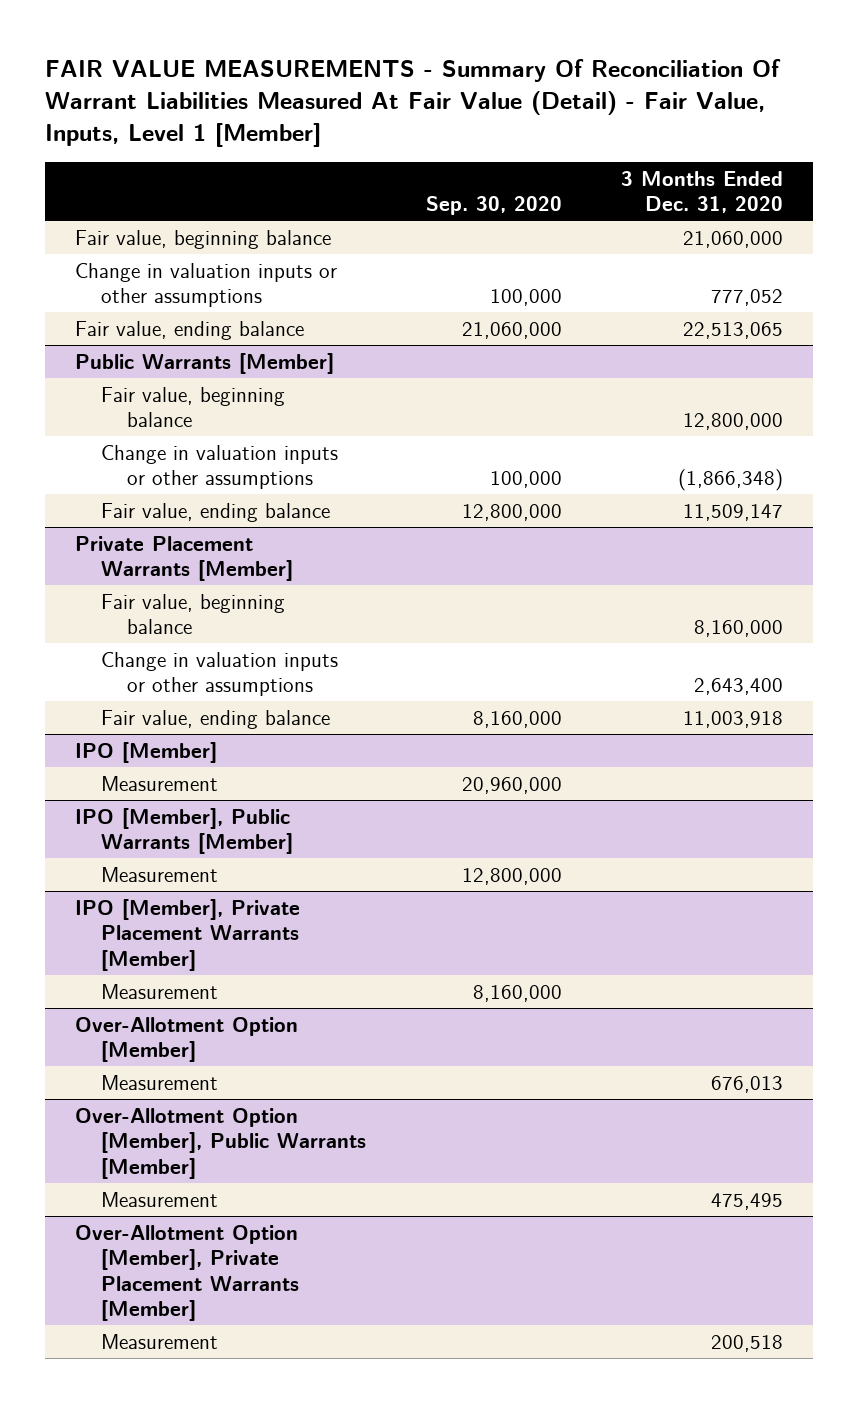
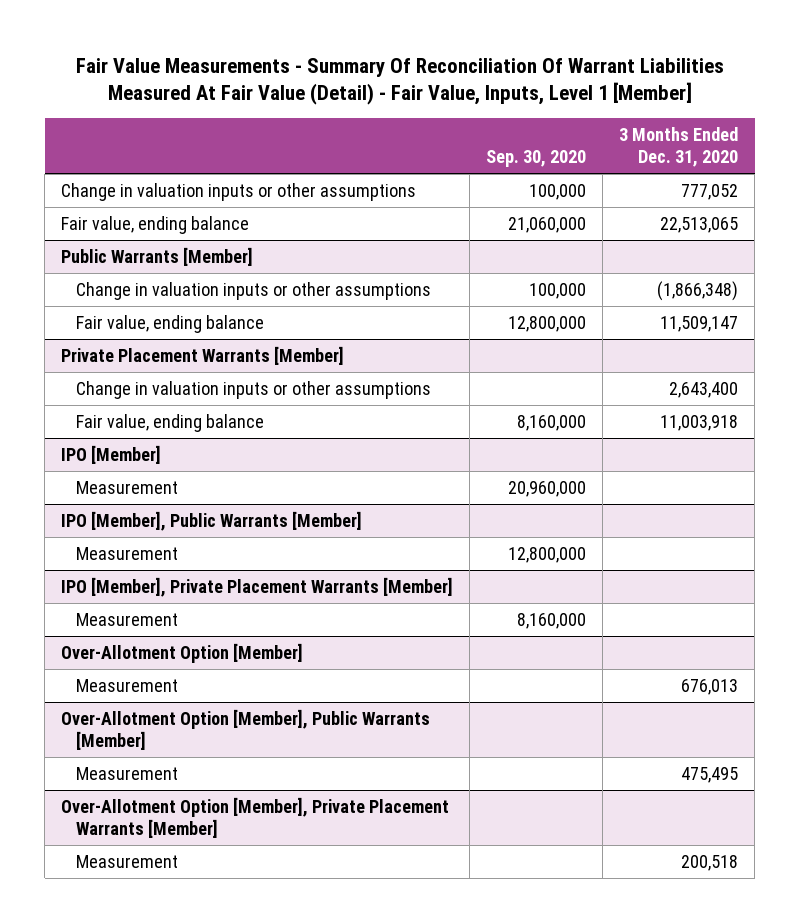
[44,59,781,148] FAIR VALUE MEASUREMENTS - Summary Of Reconciliation Of Warrant Liabilities Measured At Fair Value (Detail) - Fair Value, Inputs, Level 1 [Member] -> [75,57,724,106] Fair Value Measurements - Summary Of Reconciliation Of Warrant Liabilities Measured At Fair Value (Detail) - Fair Value, Inputs, Level 1 [Member]
[74,229,331,249] Fair value, beginning balance -> none
[100,386,285,428] Fair value, beginning balance -> none
[100,593,285,635] Fair value, beginning balance -> none

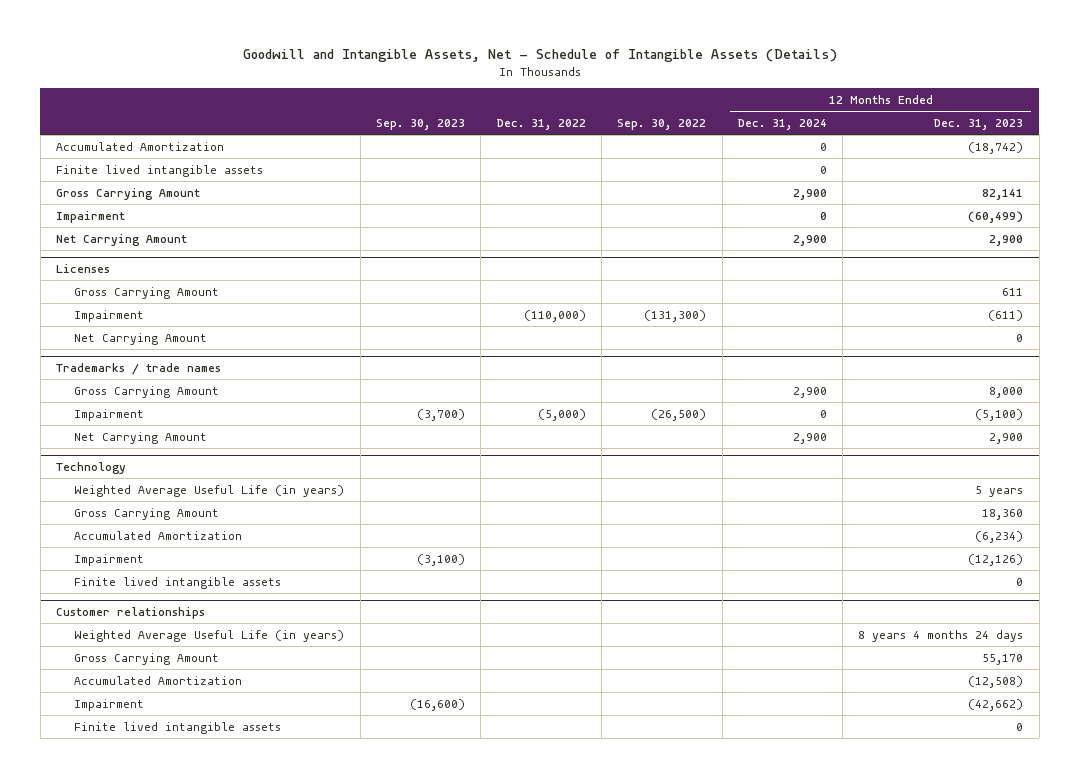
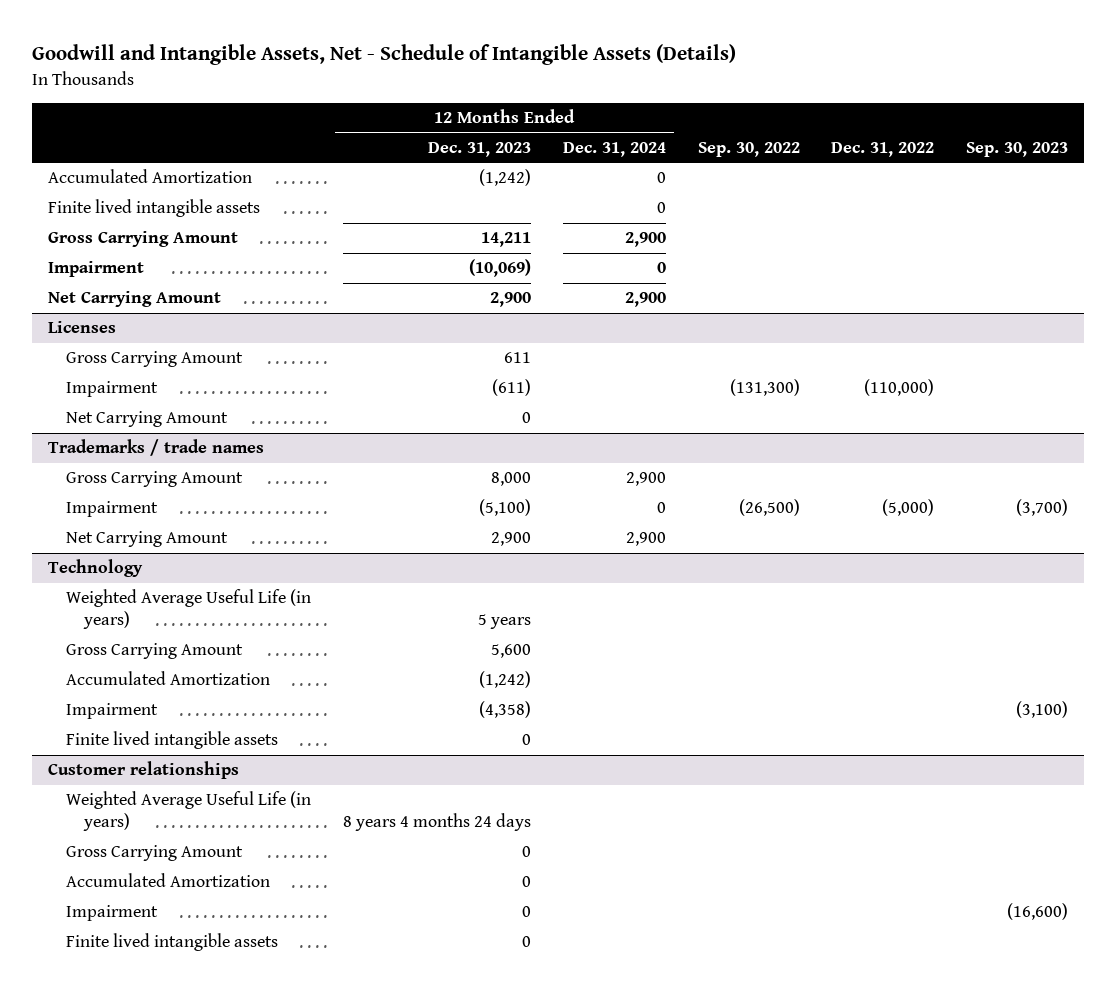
[968,141,1024,154] (18,742) -> [478,169,531,187] (1,242)
[982,188,1024,200] 82,141 -> [480,232,531,248] 14,211
[968,210,1024,223] (60,499) -> [468,259,531,278] (10,069)
[982,508,1024,520] 18,360 -> [490,644,531,659] 5,600
[975,530,1024,543] (6,234) -> [478,671,531,689] (1,242)
[968,553,1024,566] (12,126) -> [478,701,531,719] (4,358)
[982,653,1024,665] 55,170 -> [521,846,531,858] 0
[968,675,1024,688] (12,508) -> [521,876,531,888] 0
[968,698,1024,711] (42,662) -> [521,906,531,918] 0

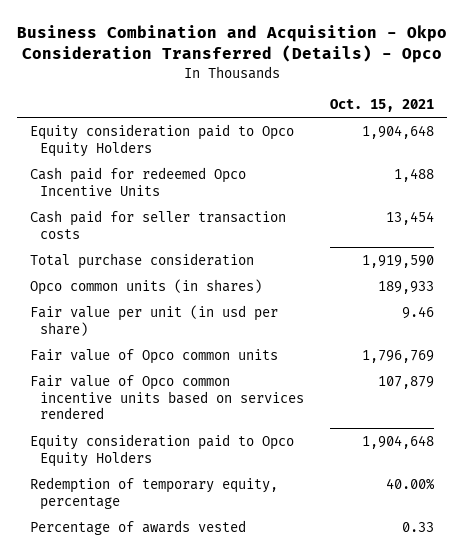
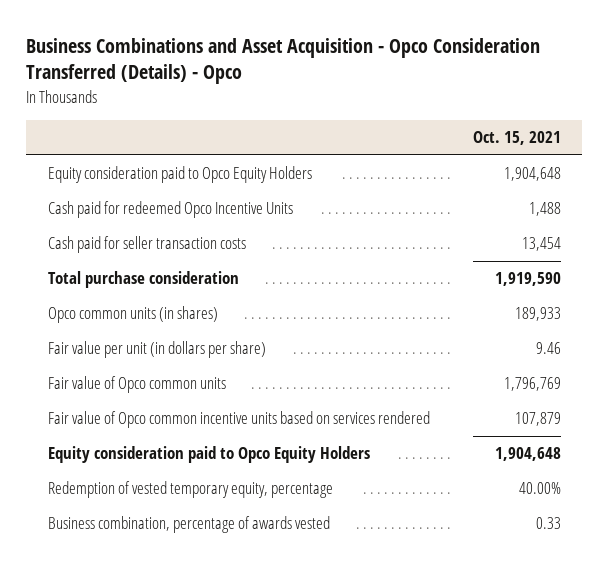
[17,24,448,64] Business Combination and Acquisition - Okpo Consideration Transferred (Details) - Opco -> [26,37,541,85] Business Combinations and Asset Acquisition - Opco Consideration Transferred (Details) - Opco
[29,304,278,336] Fair value per unit (in usd per share) -> [47,341,266,359] Fair value per unit (in dollars per share)
[29,476,278,510] Redemption of temporary equity, percentage -> [47,481,333,499] Redemption of vested temporary equity, percentage
[29,519,246,535] Percentage of awards vested -> [47,516,330,534] Business combination, percentage of awards vested

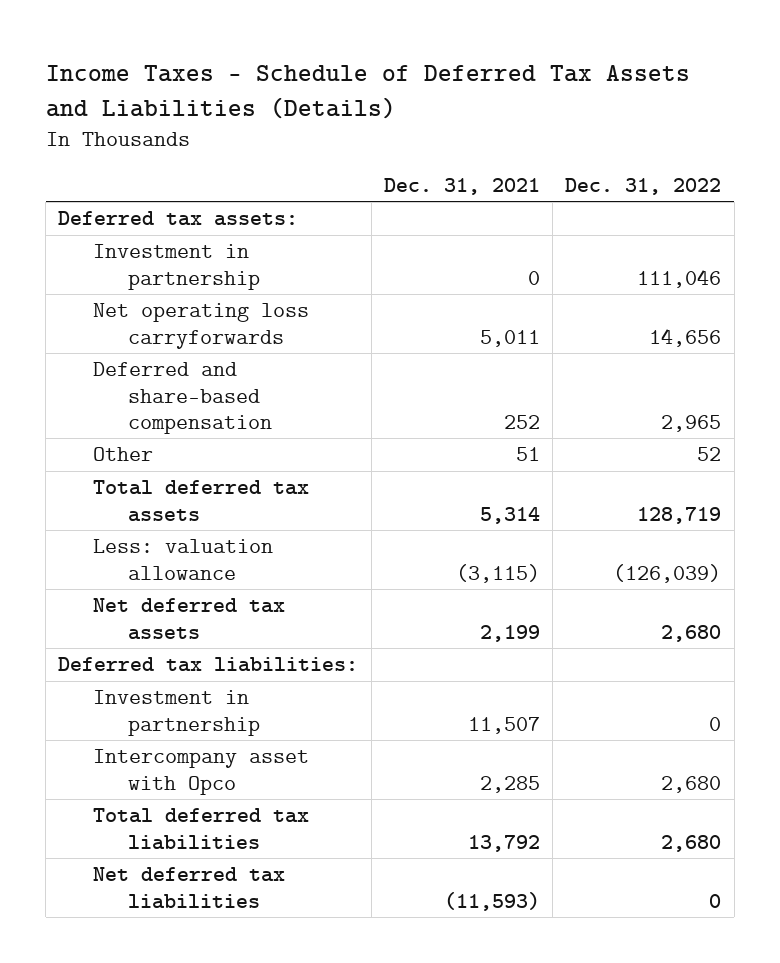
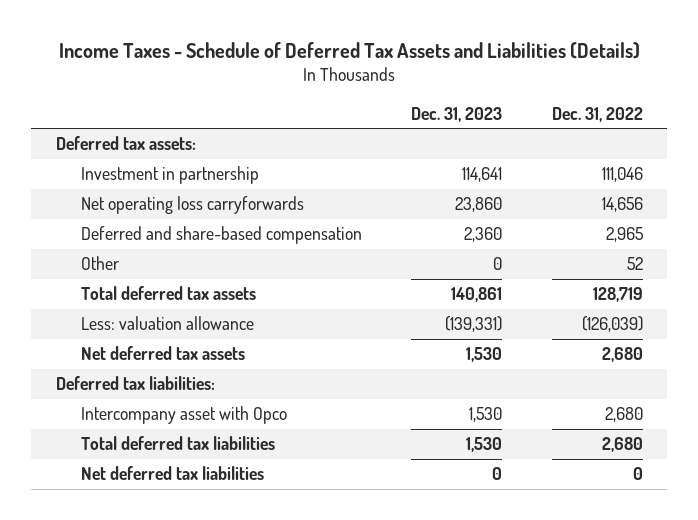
[383,177,540,195] Dec. 31, 2021 -> none
none -> [411,106,503,122] Dec. 31, 2023
[93,690,260,736] Investment in partnership -> none

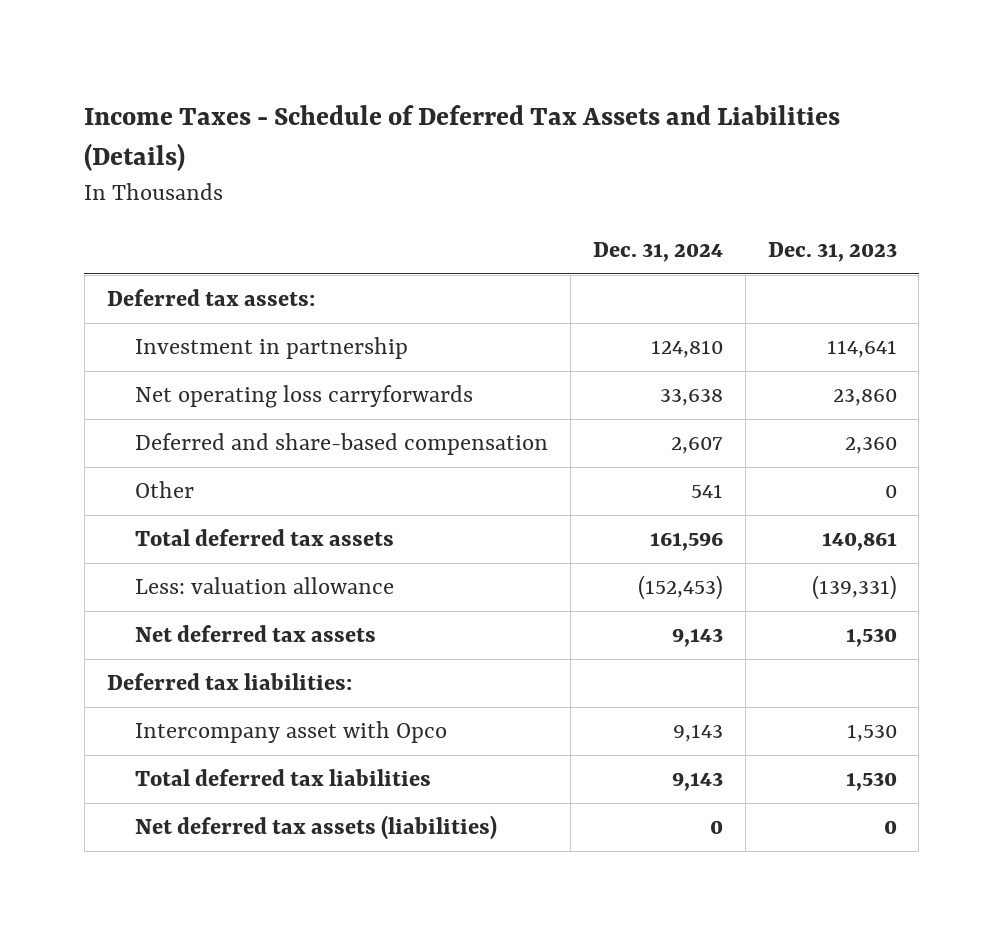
[551,106,643,122] Dec. 31, 2022 -> none
none -> [592,242,723,263] Dec. 31, 2024
[81,466,265,481] Net deferred tax liabilities -> [135,815,498,841] Net deferred tax assets (liabilities)

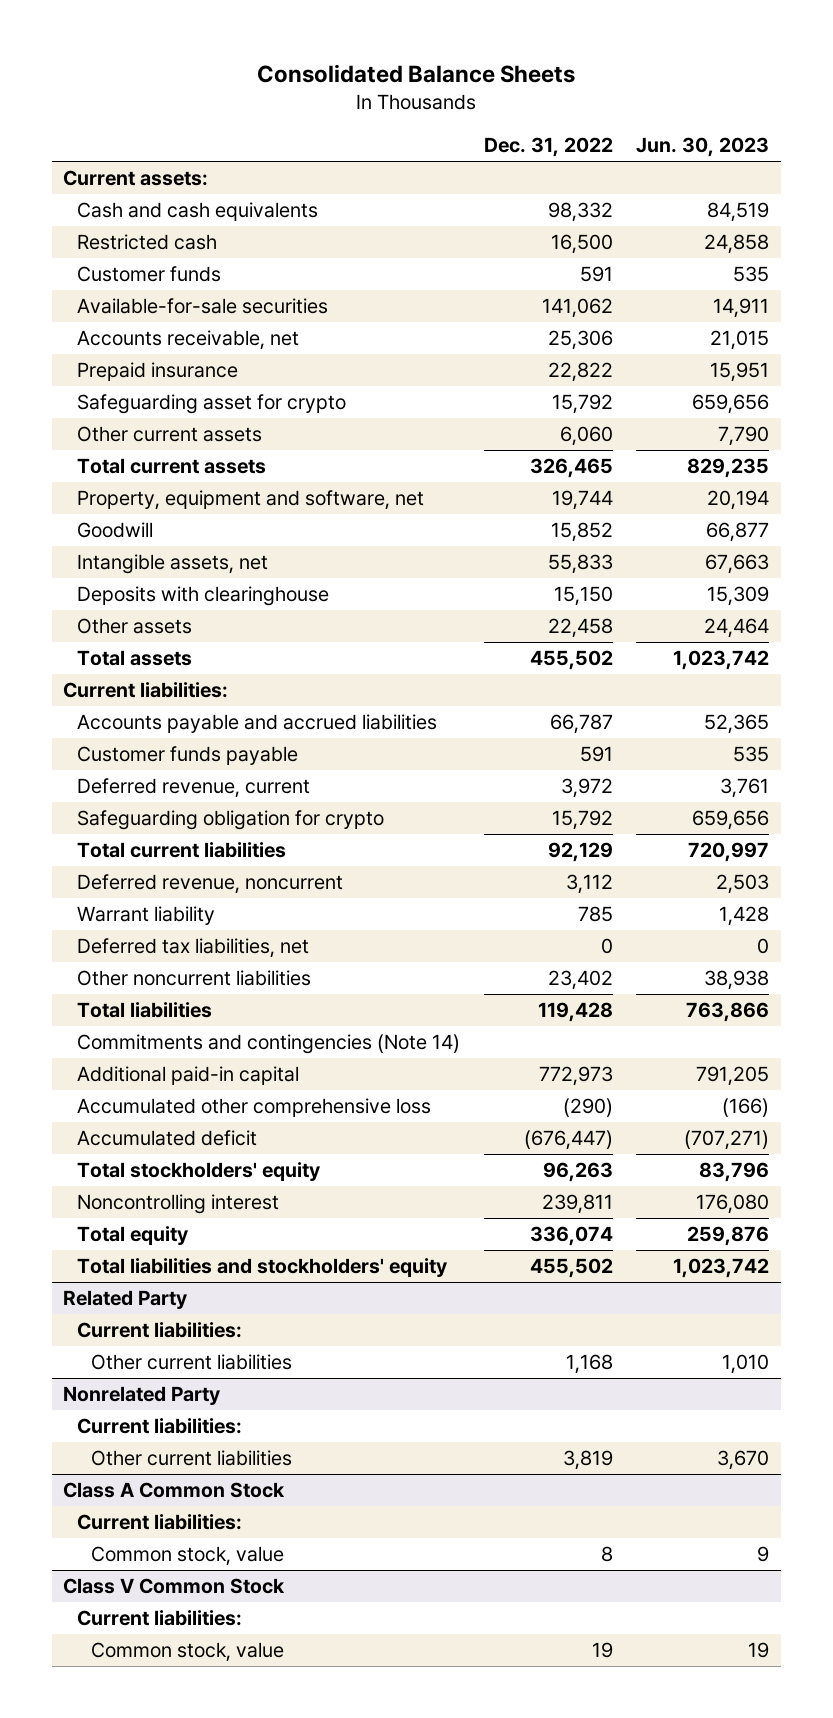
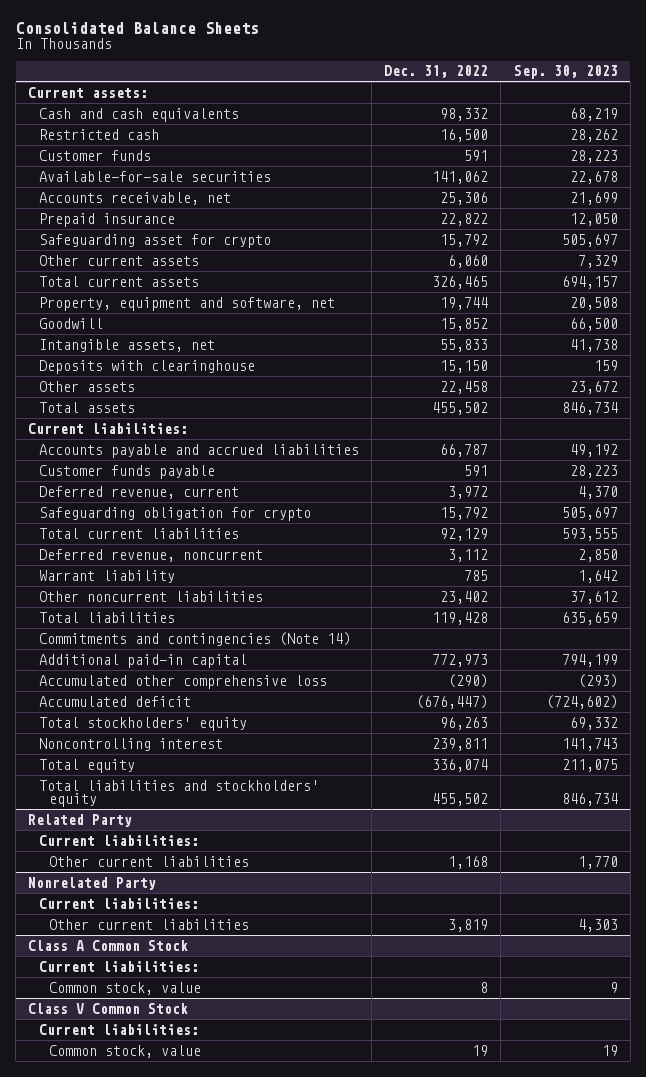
[636,137,770,158] Jun. 30, 2023 -> none
none -> [513,65,618,80] Sep. 30, 2023
[77,938,310,959] Deferred tax liabilities, net -> none

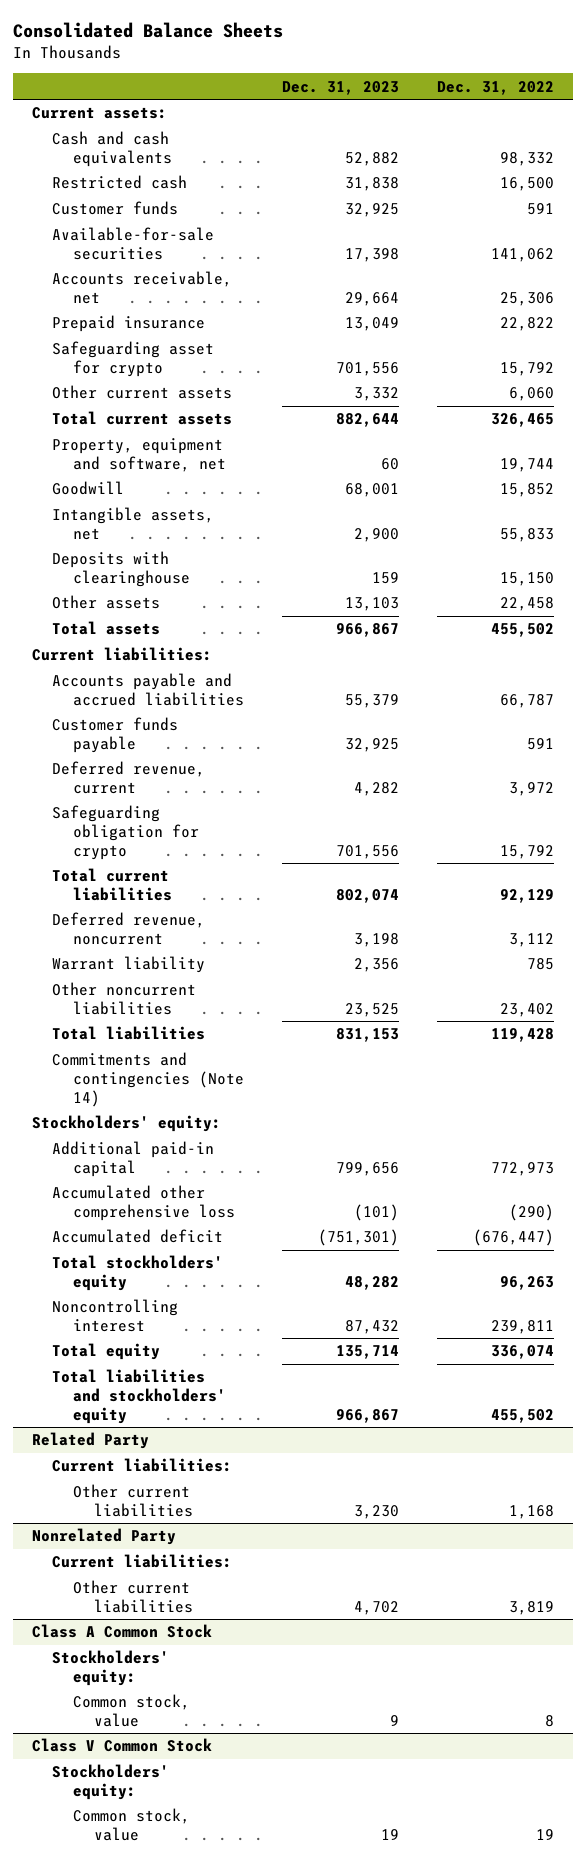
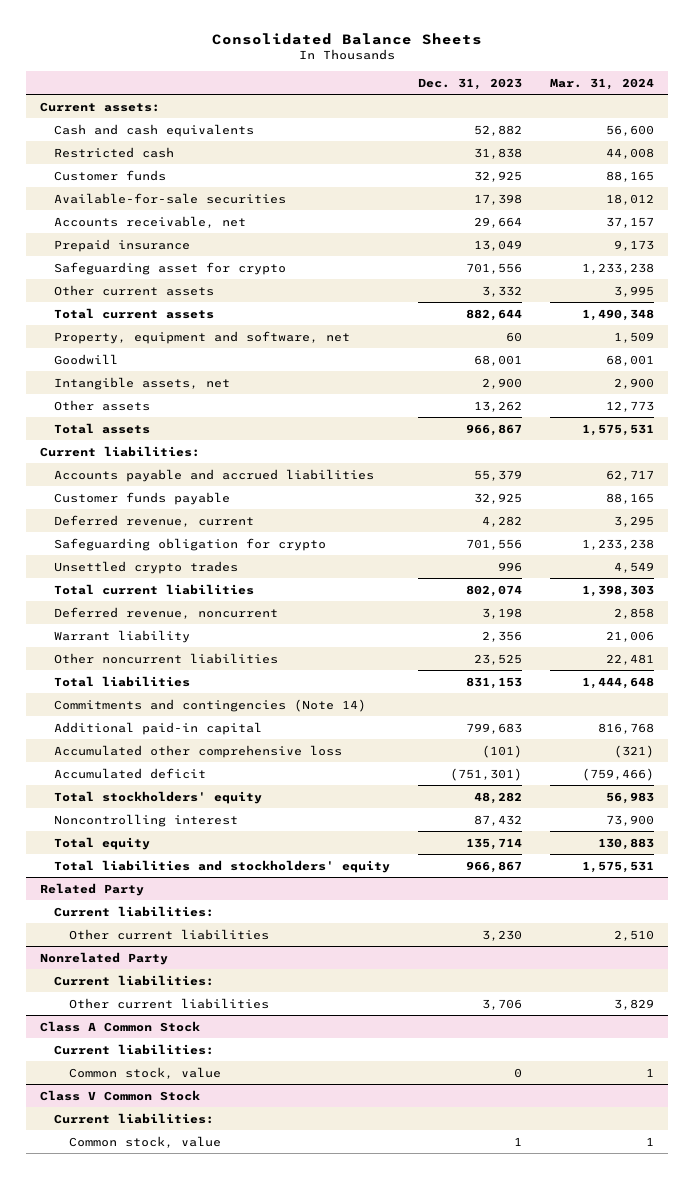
[436,80,554,95] Dec. 31, 2022 -> none
none -> [550,77,655,90] Mar. 31, 2024
[52,551,191,588] Deposits with clearinghouse -> none
[344,597,399,612] 13,103 -> [474,400,523,412] 13,262
none -> [54,560,239,574] Unsettled crypto trades
[31,1115,221,1133] Stockholders' equity: -> none
[335,1162,399,1177] 799,656 -> [466,722,523,734] 799,683
[353,1601,399,1616] 4,702 -> [482,998,523,1010] 3,706
[52,1650,170,1687] Stockholders' equity: -> none
none -> [54,1043,215,1055] Current liabilities:
[389,1715,399,1727] 9 -> [514,1067,523,1078] 0
[52,1764,170,1801] Stockholders' equity: -> none
none -> [54,1112,215,1124] Current liabilities:
[380,1829,399,1841] 19 -> [514,1136,523,1146] 1

